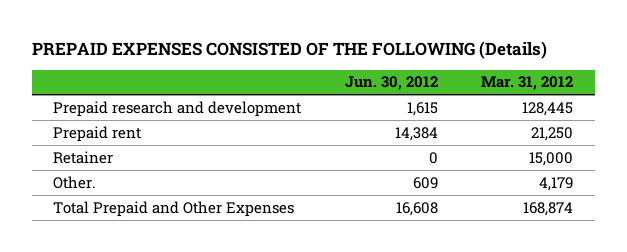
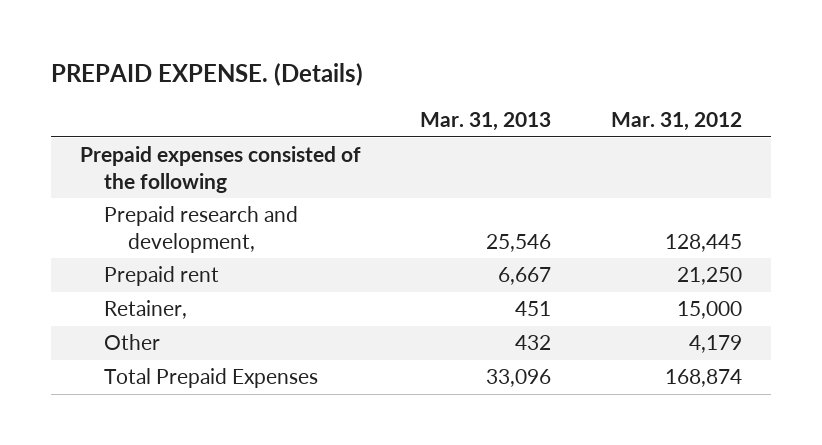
[31,40,547,59] PREPAID EXPENSES CONSISTED OF THE FOLLOWING (Details) -> [50,63,363,87] PREPAID EXPENSE. (Details)
[344,76,438,91] Jun. 30, 2012 -> none
none -> [420,112,552,132] Mar. 31, 2013
none -> [80,146,362,193] Prepaid expenses consisted of the following
[53,100,302,117] Prepaid research and development -> [104,206,299,253] Prepaid research and development,
[53,150,114,164] Retainer -> [104,300,188,320] Retainer,
[53,175,97,189] Other. -> [104,334,161,351] Other
[53,200,295,217] Total Prepaid and Other Expenses -> [104,368,319,389] Total Prepaid Expenses

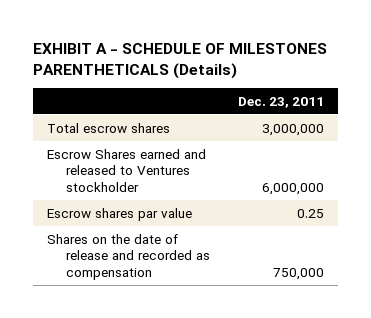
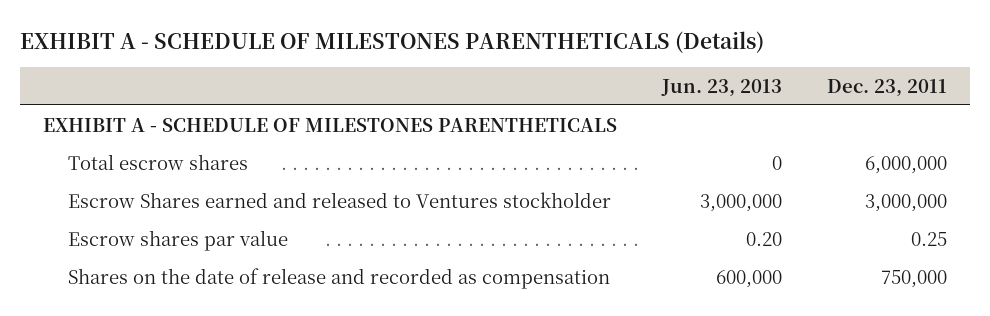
none -> [661,78,783,97] Jun. 23, 2013
none -> [42,117,617,132] EXHIBIT A - SCHEDULE OF MILESTONES PARENTHETICALS
[261,123,324,136] 3,000,000 -> [865,155,948,174] 6,000,000
[261,183,324,196] 6,000,000 -> [865,193,948,212] 3,000,000

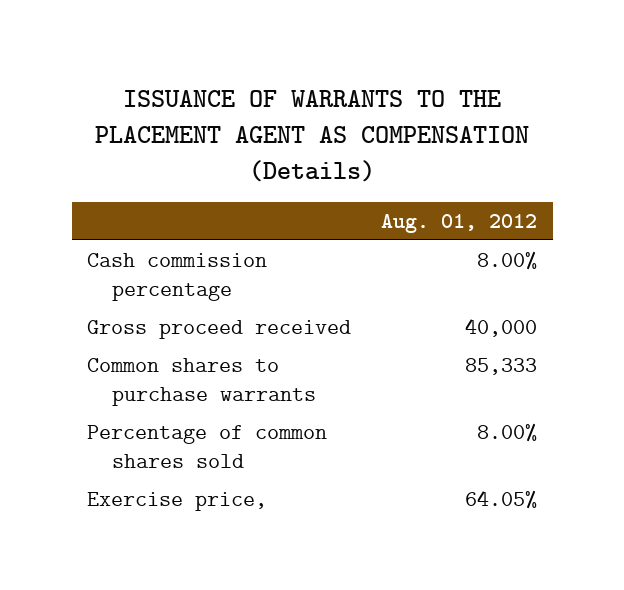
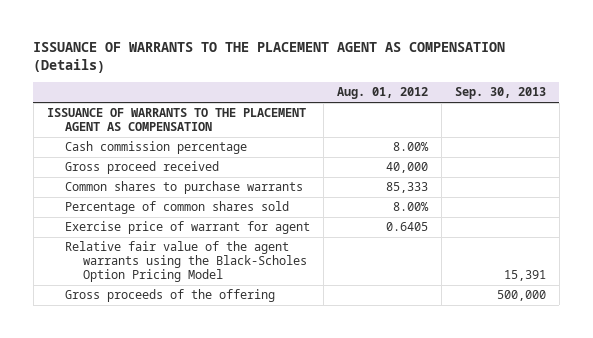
none -> [454,87,546,100] Sep. 30, 2013
none -> [46,108,306,132] ISSUANCE OF WARRANTS TO THE PLACEMENT AGENT AS COMPENSATION
[87,492,268,512] Exercise price, -> none
none -> [64,221,310,235] Exercise price of warrant for agent
none -> [64,241,307,283] Relative fair value of the agent warrants using the Black-Scholes Option Pricing Model
none -> [64,289,275,303] Gross proceeds of the offering

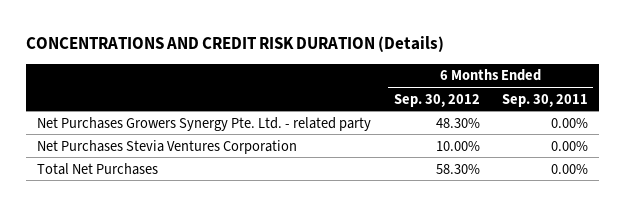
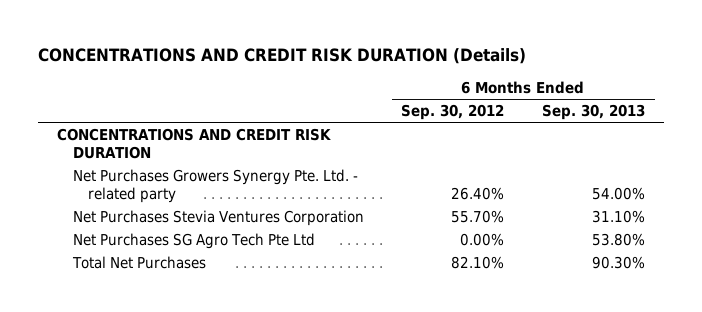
[501,93,588,107] Sep. 30, 2011 -> none
none -> [542,104,646,121] Sep. 30, 2013
none -> [56,127,331,159] CONCENTRATIONS AND CREDIT RISK DURATION
[435,117,480,128] 48.30% -> [451,186,505,200] 26.40%
[435,140,480,151] 10.00% -> [451,209,505,223] 55.70%
none -> [72,232,315,249] Net Purchases SG Agro Tech Pte Ltd
[435,163,480,174] 58.30% -> [451,255,505,269] 82.10%

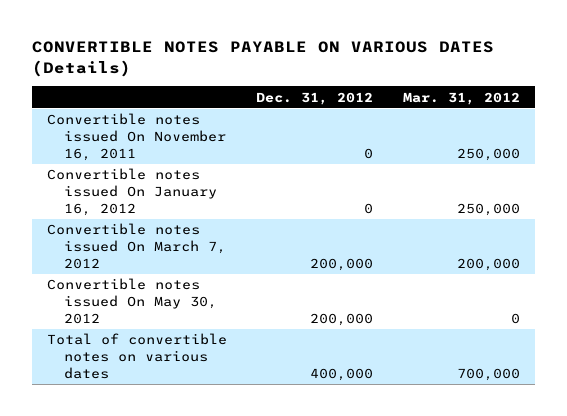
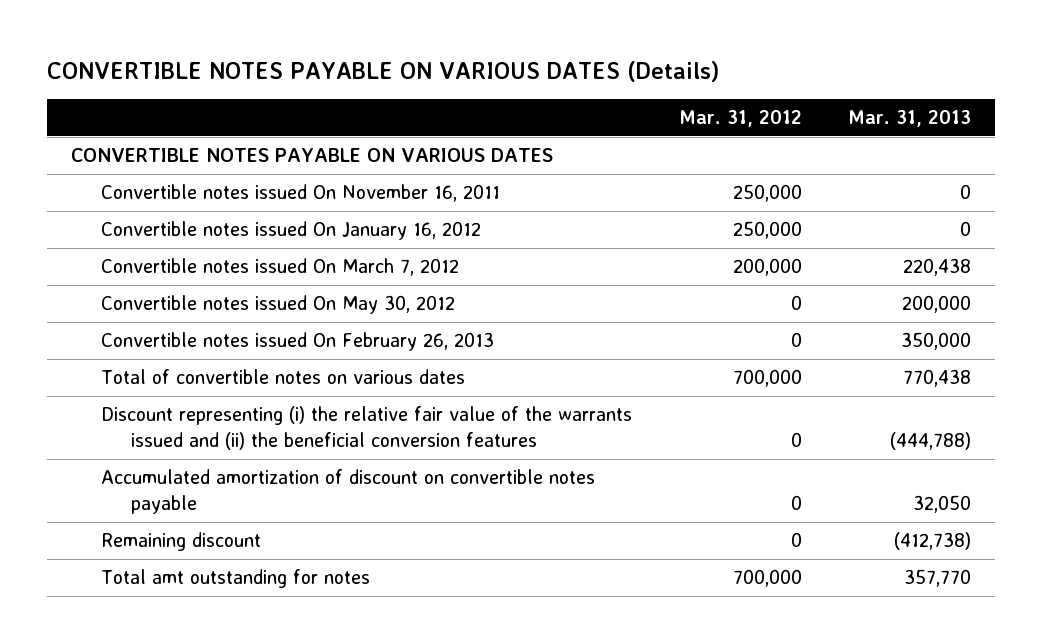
[256,91,374,105] Dec. 31, 2012 -> none
none -> [848,110,972,128] Mar. 31, 2013
none -> [70,148,553,163] CONVERTIBLE NOTES PAYABLE ON VARIOUS DATES
none -> [100,332,494,352] Convertible notes issued On February 26, 2013
none -> [100,406,632,451] Discount representing (i) the relative fair value of the warrants issued and (ii) the beneficial conversion features
none -> [100,469,595,515] Accumulated amortization of discount on convertible notes payable
none -> [100,532,261,552] Remaining discount
none -> [100,569,370,589] Total amt outstanding for notes

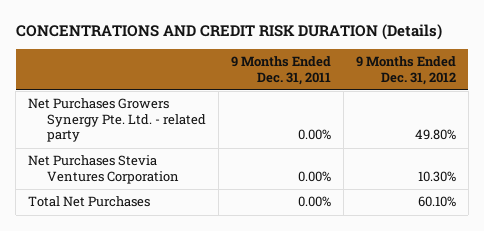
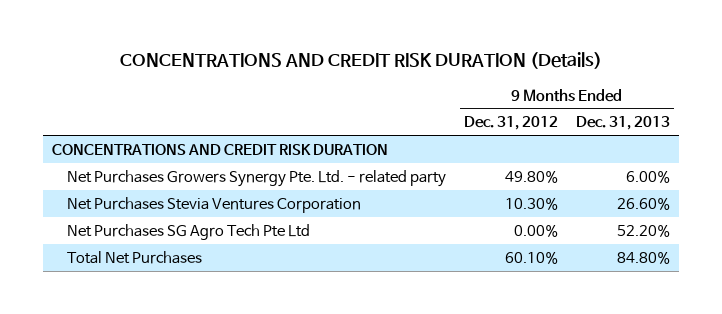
[231,56,332,85] 9 Months Ended Dec. 31, 2011 -> none
none -> [575,116,670,131] Dec. 31, 2013
none -> [51,143,388,155] CONCENTRATIONS AND CREDIT RISK DURATION
none -> [67,223,311,240] Net Purchases SG Agro Tech Pte Ltd

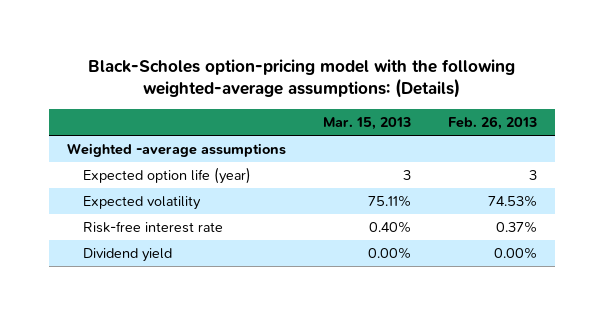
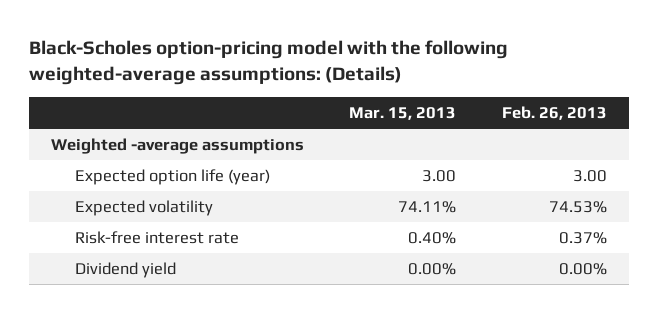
[402,170,411,181] 3 -> [422,170,457,183] 3.00
[528,170,537,181] 3 -> [572,170,607,183] 3.00
[367,195,411,208] 75.11% -> [398,201,457,214] 74.11%

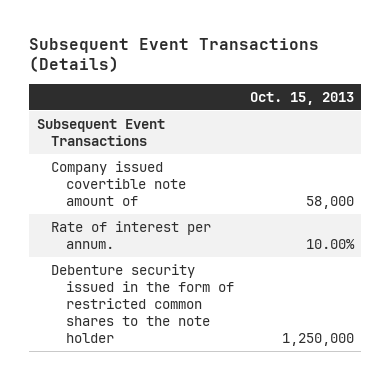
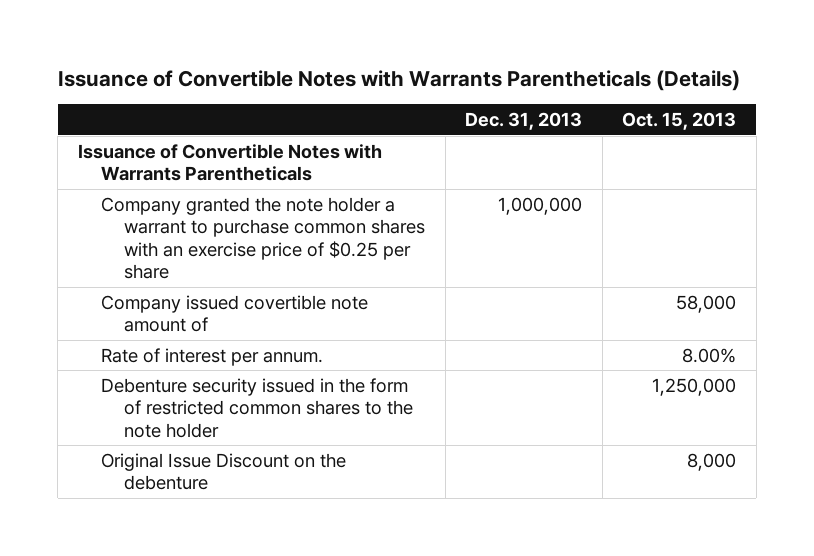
[28,37,319,73] Subsequent Event Transactions (Details) -> [57,69,740,91] Issuance of Convertible Notes with Warrants Parentheticals (Details)
none -> [465,111,583,130] Dec. 31, 2013
[36,119,165,146] Subsequent Event Transactions -> none
none -> [77,143,382,182] Issuance of Convertible Notes with Warrants Parentheticals
none -> [100,196,425,280] Company granted the note holder a warrant to purchase common shares with an exercise price of $0.25 per share
[305,238,355,249] 10.00% -> [682,347,737,363] 8.00%
none -> [100,452,346,491] Original Issue Discount on the debenture

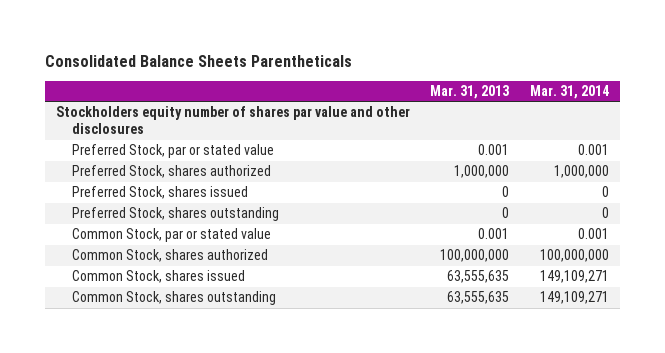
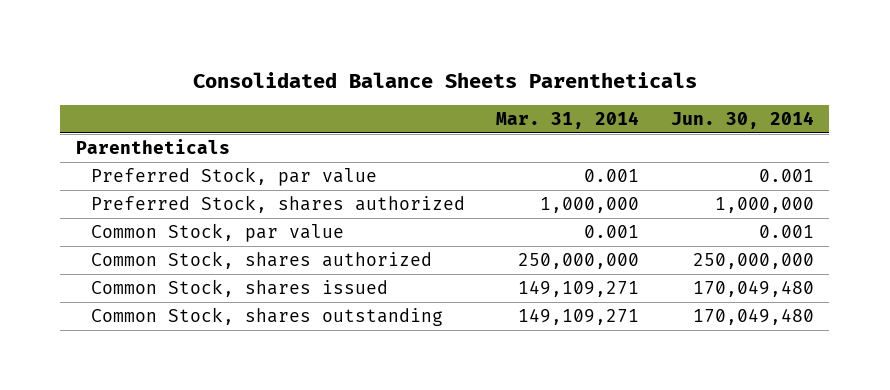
[430,84,510,99] Mar. 31, 2013 -> none
none -> [670,111,814,130] Jun. 30, 2014
[55,106,410,135] Stockholders equity number of shares par value and other disclosures -> none
none -> [75,138,230,154] Parentheticals
[72,144,275,159] Preferred Stock, par or stated value -> [91,166,378,186] Preferred Stock, par value
[72,186,249,200] Preferred Stock, shares issued -> none
[72,207,280,222] Preferred Stock, shares outstanding -> none
[72,228,272,243] Common Stock, par or stated value -> [91,222,345,242] Common Stock, par value
[540,249,610,263] 100,000,000 -> [518,252,640,269] 250,000,000

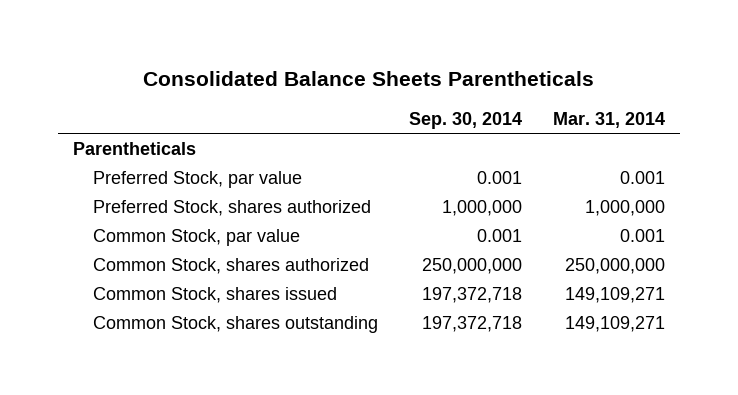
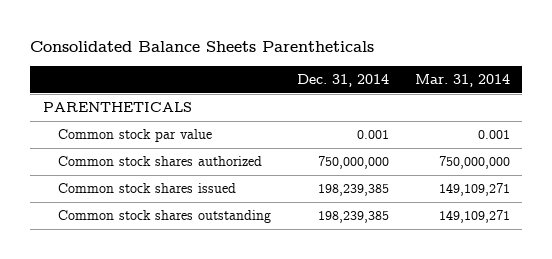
[408,111,522,129] Sep. 30, 2014 -> none
none -> [296,74,389,88] Dec. 31, 2014
[92,170,302,188] Preferred Stock, par value -> none
[92,199,371,216] Preferred Stock, shares authorized -> none
[73,141,197,155] Parentheticals -> [42,102,192,113] PARENTHETICALS
[92,228,300,246] Common Stock, par value -> [58,129,213,143] Common stock par value
[92,257,369,274] Common Stock, shares authorized -> [58,156,263,167] Common stock shares authorized
[564,257,665,274] 250,000,000 -> [438,156,510,170] 750,000,000
[92,286,337,303] Common Stock, shares issued -> [58,183,237,194] Common stock shares issued
[92,315,378,333] Common Stock, shares outstanding -> [58,210,272,224] Common stock shares outstanding

